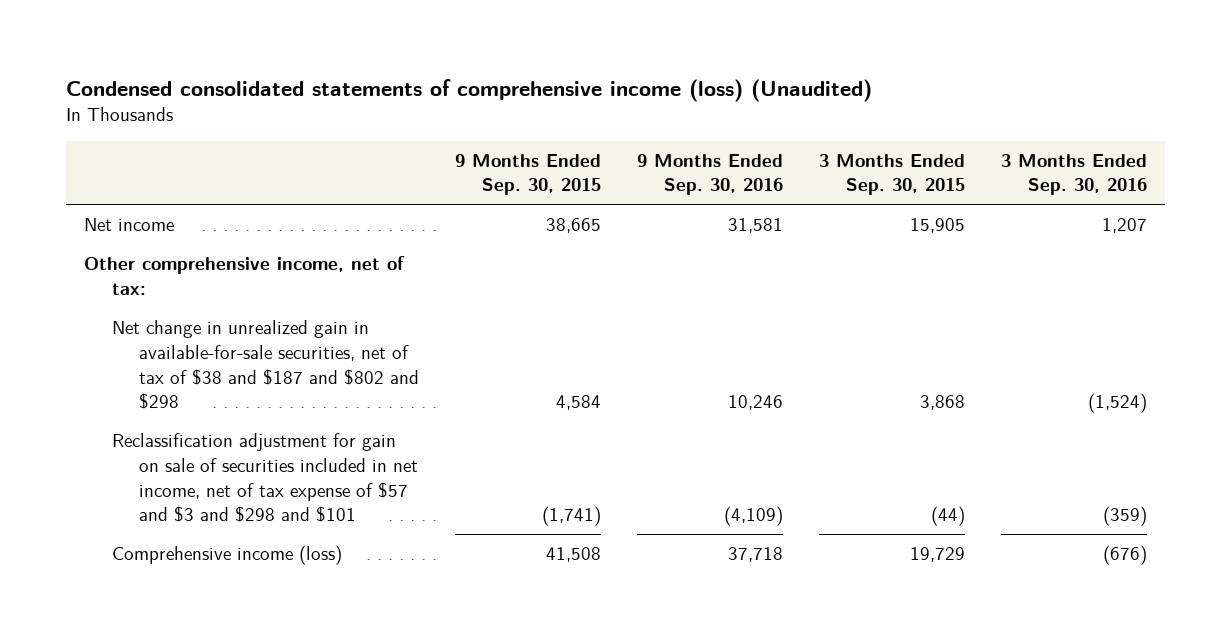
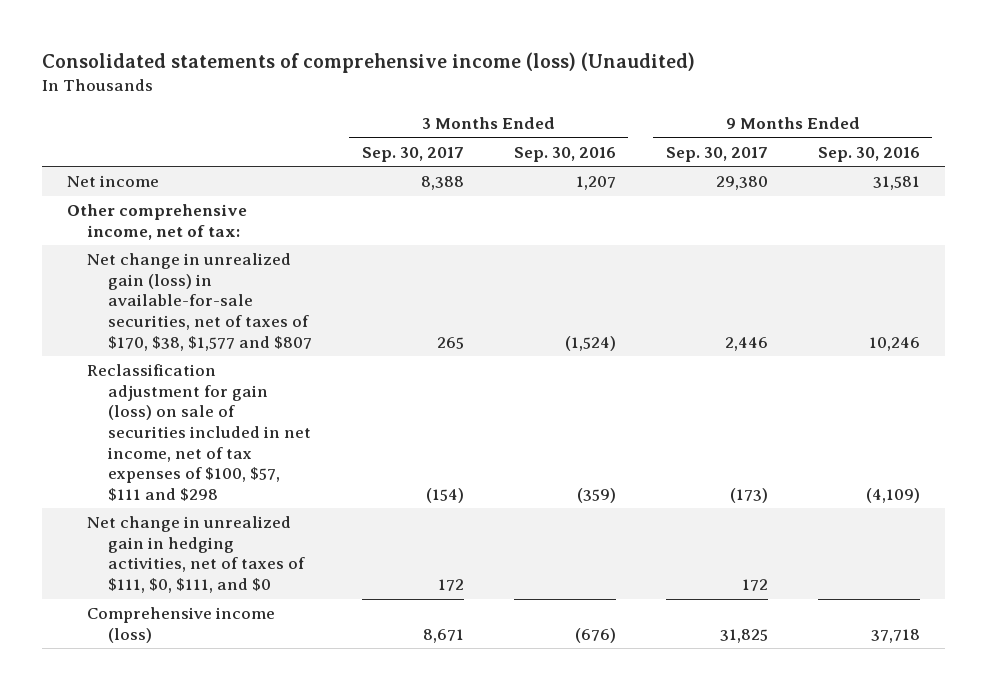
[66,78,873,102] Condensed consolidated statements of comprehensive income (loss) (Unaudited) -> [41,52,695,74] Consolidated statements of comprehensive income (loss) (Unaudited)
[455,153,602,196] 9 Months Ended Sep. 30, 2015 -> none
[819,153,966,196] 3 Months Ended Sep. 30, 2015 -> none
none -> [361,146,464,162] Sep. 30, 2017
none -> [665,146,768,162] Sep. 30, 2017
[111,320,420,410] Net change in unrealized gain in available-for-sale securities, net of tax of $38 and $187 and $802 and $298 -> [87,253,312,351] Net change in unrealized gain (loss) in available-for-sale securities, net of taxes of $170, $38, $1,577 and $807
[111,433,419,523] Reclassification adjustment for gain on sale of securities included in net income, net of tax expense of $57 and $3 and $298 and $101 -> [87,364,311,501] Reclassification adjustment for gain (loss) on sale of securities included in net income, net of tax expenses of $100, $57, $111 and $298
none -> [87,516,305,594] Net change in unrealized gain in hedging activities, net of taxes of $111, $0, $111, and $0

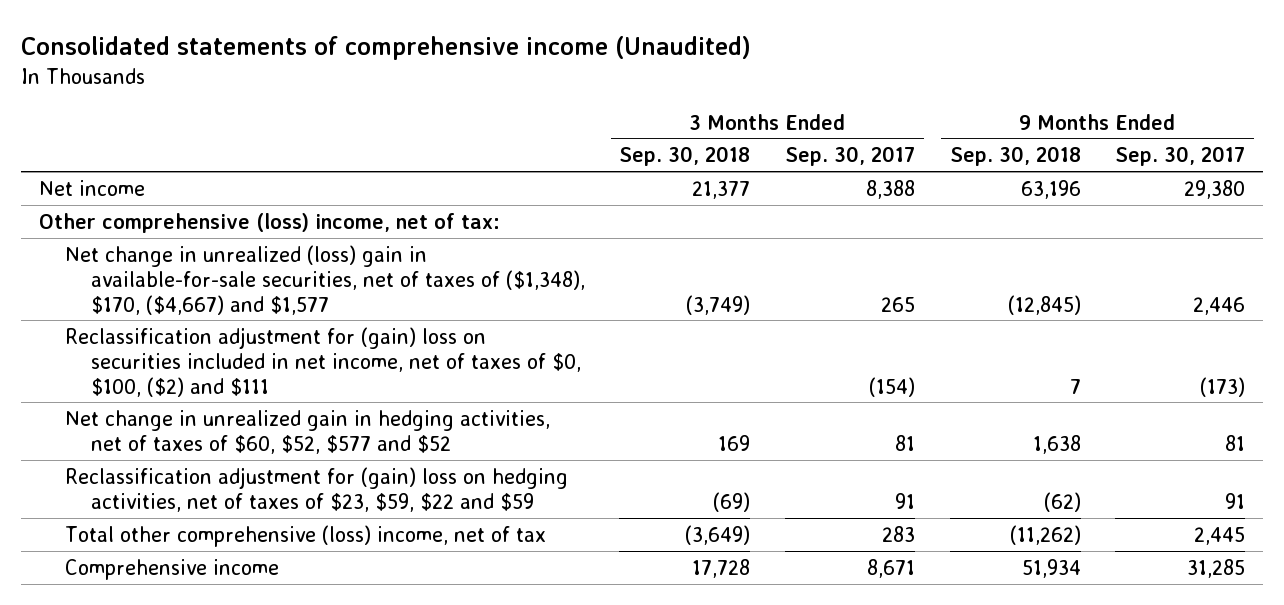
[41,52,695,74] Consolidated statements of comprehensive income (loss) (Unaudited) -> [21,36,752,61] Consolidated statements of comprehensive income (Unaudited)
[513,146,616,162] Sep. 30, 2016 -> none
[817,146,920,162] Sep. 30, 2016 -> none
none -> [619,146,751,167] Sep. 30, 2018
none -> [949,146,1081,167] Sep. 30, 2018
[66,204,247,240] Other comprehensive income, net of tax: -> [38,212,500,233] Other comprehensive (loss) income, net of tax:
[87,253,312,351] Net change in unrealized gain (loss) in available-for-sale securities, net of taxes of $170, $38, $1,577 and $807 -> [64,244,585,315] Net change in unrealized (loss) gain in available-for-sale securities, net of taxes of ($1,348), $170, ($4,667) and $1,577
[87,364,311,501] Reclassification adjustment for gain (loss) on sale of securities included in net income, net of tax expenses of $100, $57, $111 and $298 -> [64,326,581,397] Reclassification adjustment for (gain) loss on securities included in net income, net of taxes of $0, $100, ($2) and $111
[87,516,305,594] Net change in unrealized gain in hedging activities, net of taxes of $111, $0, $111, and $0 -> [64,409,550,454] Net change in unrealized gain in hedging activities, net of taxes of $60, $52, $577 and $52
[437,579,464,592] 172 -> [894,434,915,451] 81
[741,579,768,592] 172 -> [1225,434,1246,451] 81
none -> [64,466,568,512] Reclassification adjustment for (gain) loss on hedging activities, net of taxes of $23, $59, $22 and $59
none -> [64,524,546,547] Total other comprehensive (loss) income, net of tax
[87,607,276,643] Comprehensive income (loss) -> [64,558,279,580] Comprehensive income
[719,628,768,643] 31,825 -> [1187,558,1246,578] 31,285

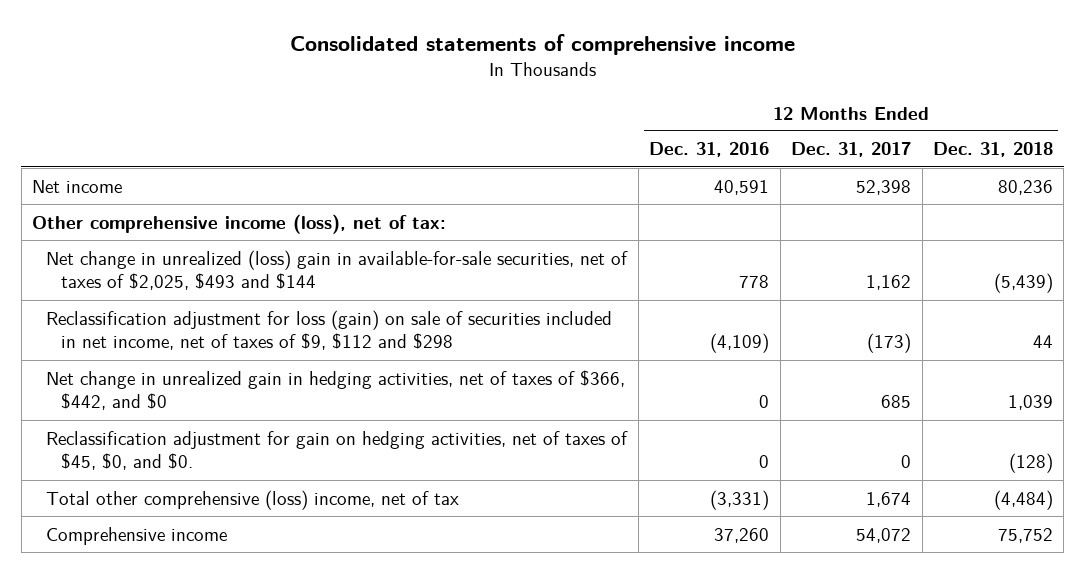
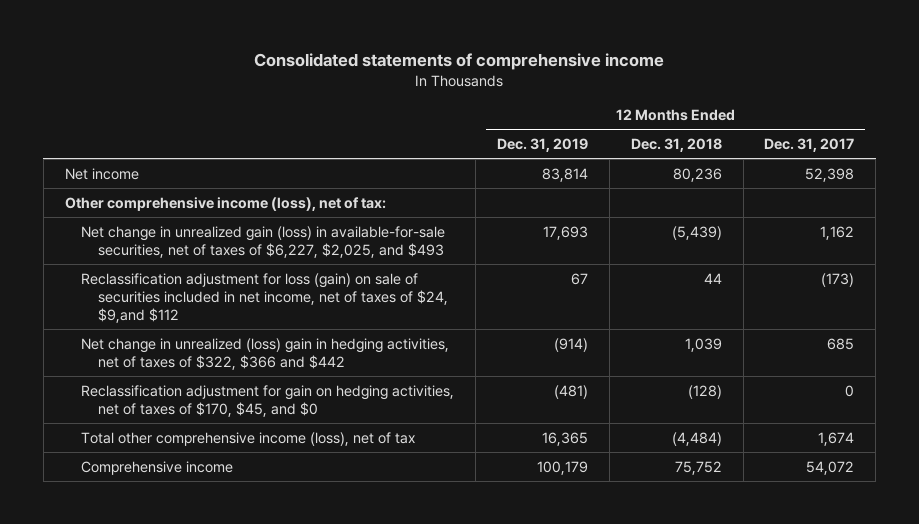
[649,142,770,158] Dec. 31, 2016 -> none
none -> [496,137,588,152] Dec. 31, 2019
[46,249,629,291] Net change in unrealized (loss) gain in available-for-sale securities, net of taxes of $2,025, $493 and $144 -> [81,225,446,258] Net change in unrealized gain (loss) in available-for-sale securities, net of taxes of $6,227, $2,025, and $493
[46,309,613,351] Reclassification adjustment for loss (gain) on sale of securities included in net income, net of taxes of $9, $112 and $298 -> [81,272,449,323] Reclassification adjustment for loss (gain) on sale of securities included in net income, net of taxes of $24, $9,and $112
[46,369,626,411] Net change in unrealized gain in hedging activities, net of taxes of $366, $442, and $0 -> [81,337,450,370] Net change in unrealized (loss) gain in hedging activities, net of taxes of $322, $366 and $442
[46,430,629,471] Reclassification adjustment for gain on hedging activities, net of taxes of $45, $0, and $0. -> [81,384,455,417] Reclassification adjustment for gain on hedging activities, net of taxes of $170, $45, and $0
[46,489,460,510] Total other comprehensive (loss) income, net of tax -> [81,431,416,446] Total other comprehensive income (loss), net of tax

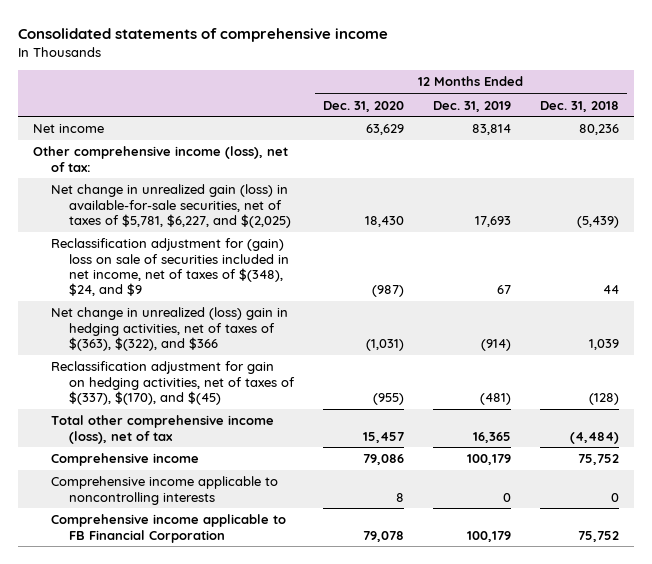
[764,137,855,152] Dec. 31, 2017 -> none
none -> [322,100,404,112] Dec. 31, 2020
[81,225,446,258] Net change in unrealized gain (loss) in available-for-sale securities, net of taxes of $6,227, $2,025, and $493 -> [50,184,291,228] Net change in unrealized gain (loss) in available-for-sale securities, net of taxes of $5,781, $6,227, and $(2,025)
[81,272,449,323] Reclassification adjustment for loss (gain) on sale of securities included in net income, net of taxes of $24, $9,and $112 -> [50,238,289,297] Reclassification adjustment for (gain) loss on sale of securities included in net income, net of taxes of $(348), $24, and $9
[81,337,450,370] Net change in unrealized (loss) gain in hedging activities, net of taxes of $322, $366 and $442 -> [50,307,288,351] Net change in unrealized (loss) gain in hedging activities, net of taxes of $(363), $(322), and $366
[81,384,455,417] Reclassification adjustment for gain on hedging activities, net of taxes of $170, $45, and $0 -> [50,361,295,405] Reclassification adjustment for gain on hedging activities, net of taxes of $(337), $(170), and $(45)
none -> [50,476,278,505] Comprehensive income applicable to noncontrolling interests
none -> [50,514,286,543] Comprehensive income applicable to FB Financial Corporation

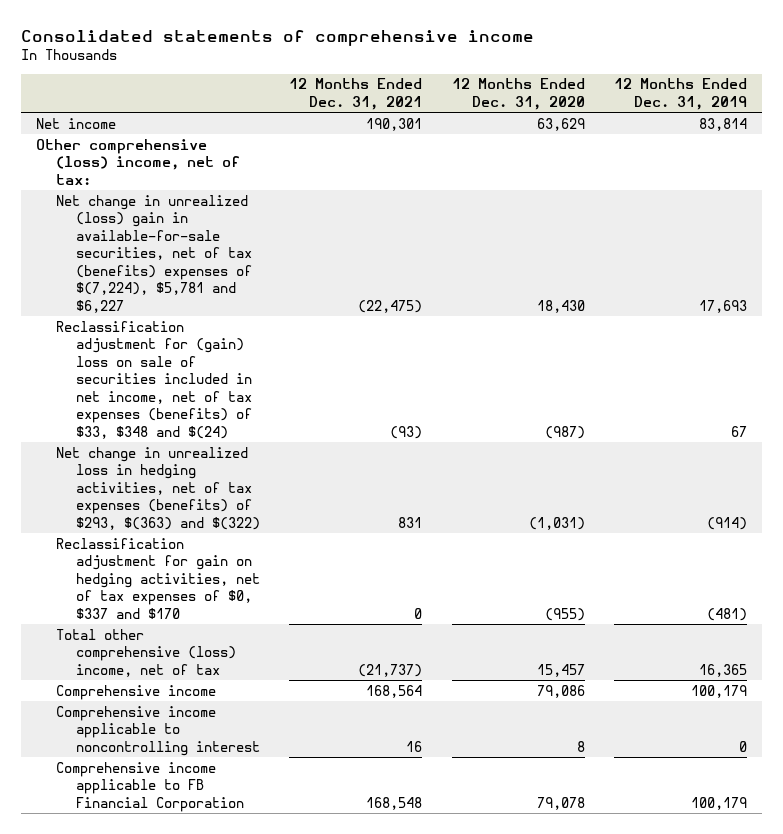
[540,100,620,112] Dec. 31, 2018 -> none
none -> [289,78,423,110] 12 Months Ended Dec. 31, 2021
[33,146,289,172] Other comprehensive income (loss), net of tax: -> [35,138,240,185] Other comprehensive (loss) income, net of tax:
[50,184,291,228] Net change in unrealized gain (loss) in available-for-sale securities, net of taxes of $5,781, $6,227, and $(2,025) -> [55,194,252,313] Net change in unrealized (loss) gain in available-for-sale securities, net of tax (benefits) expenses of $(7,224), $5,781 and $6,227
[50,238,289,297] Reclassification adjustment for (gain) loss on sale of securities included in net income, net of taxes of $(348), $24, and $9 -> [55,320,252,439] Reclassification adjustment for (gain) loss on sale of securities included in net income, net of tax expenses (benefits) of $33, $348 and $(24)
[50,307,288,351] Net change in unrealized (loss) gain in hedging activities, net of taxes of $(363), $(322), and $366 -> [55,446,260,530] Net change in unrealized loss in hedging activities, net of tax expenses (benefits) of $293, $(363) and $(322)
[50,361,295,405] Reclassification adjustment for gain on hedging activities, net of taxes of $(337), $(170), and $(45) -> [55,537,260,619] Reclassification adjustment for gain on hedging activities, net of tax expenses of $0, $337 and $170
[50,415,274,444] Total other comprehensive income (loss), net of tax -> [55,628,236,677] Total other comprehensive (loss) income, net of tax
[50,476,278,505] Comprehensive income applicable to noncontrolling interests -> [55,705,260,756] Comprehensive income applicable to noncontrolling interest

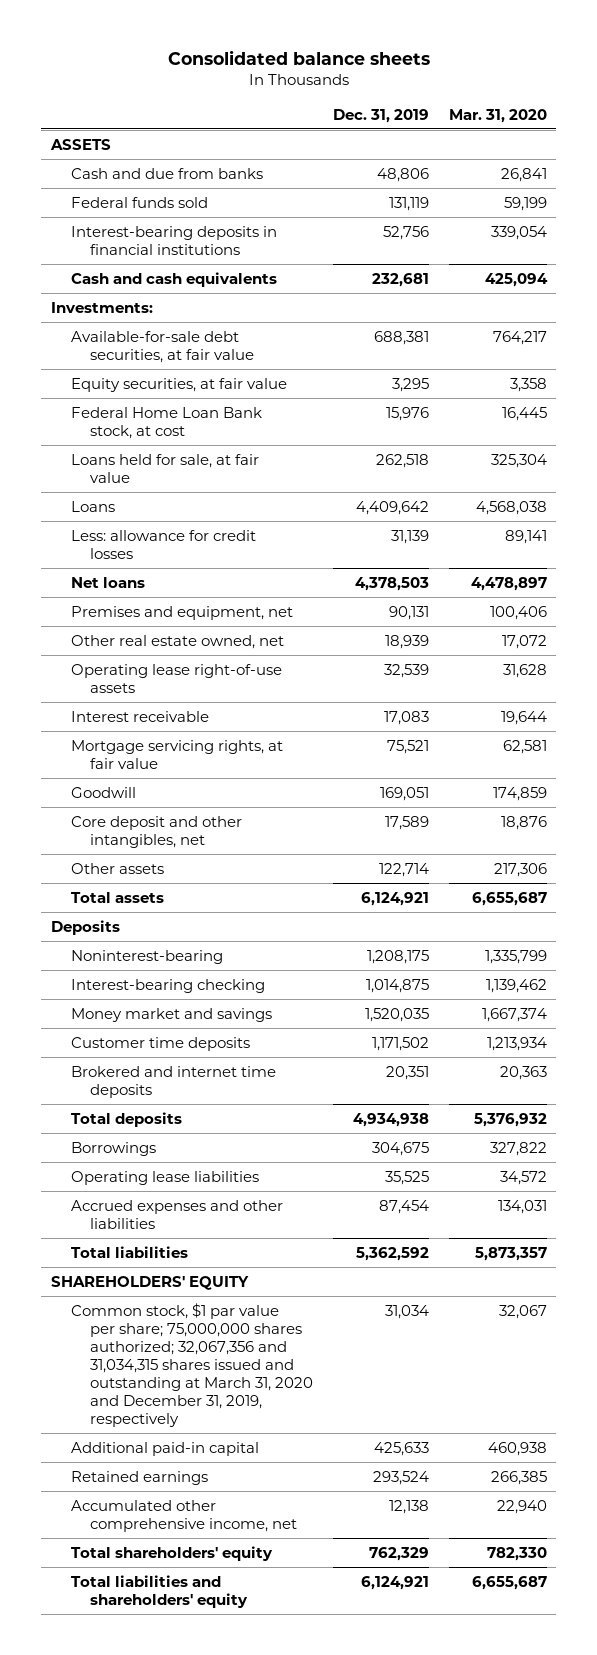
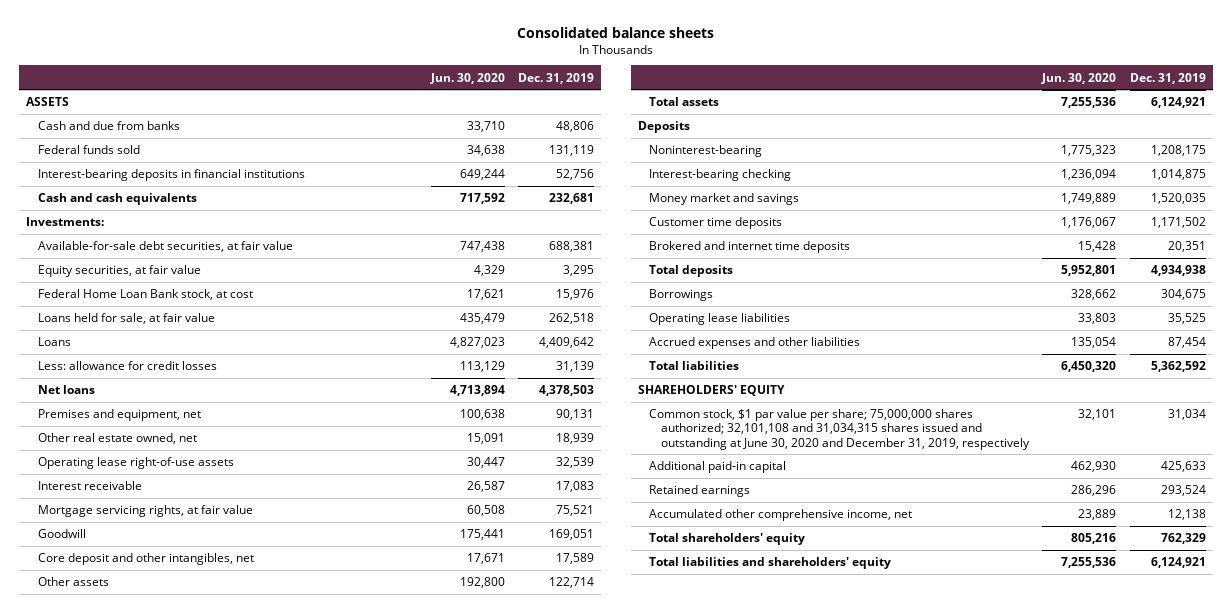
[448,108,547,123] Mar. 31, 2020 -> none
none -> [429,72,505,84] Jun. 30, 2020
[70,1302,314,1428] Common stock, $1 par value per share; 75,000,000 shares authorized; 32,067,356 and 31,034,315 shares issued and outstanding at March 31, 2020 and December 31, 2019, respectively -> [649,409,1030,450] Common stock, $1 par value per share; 75,000,000 shares authorized; 32,101,108 and 31,034,315 shares issued and outstanding at June 30, 2020 and December 31, 2019, respectively

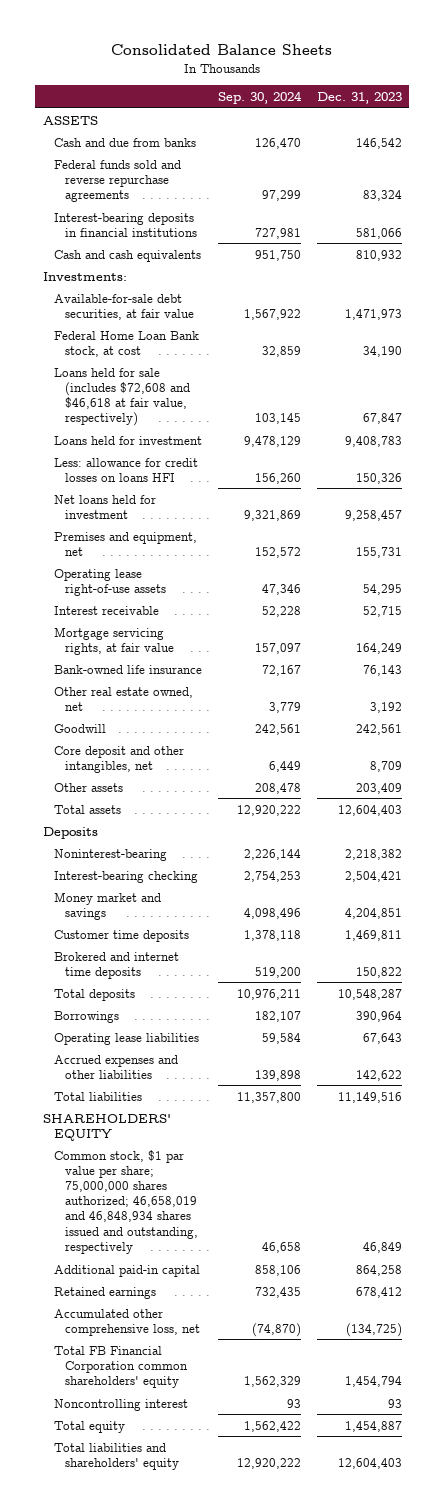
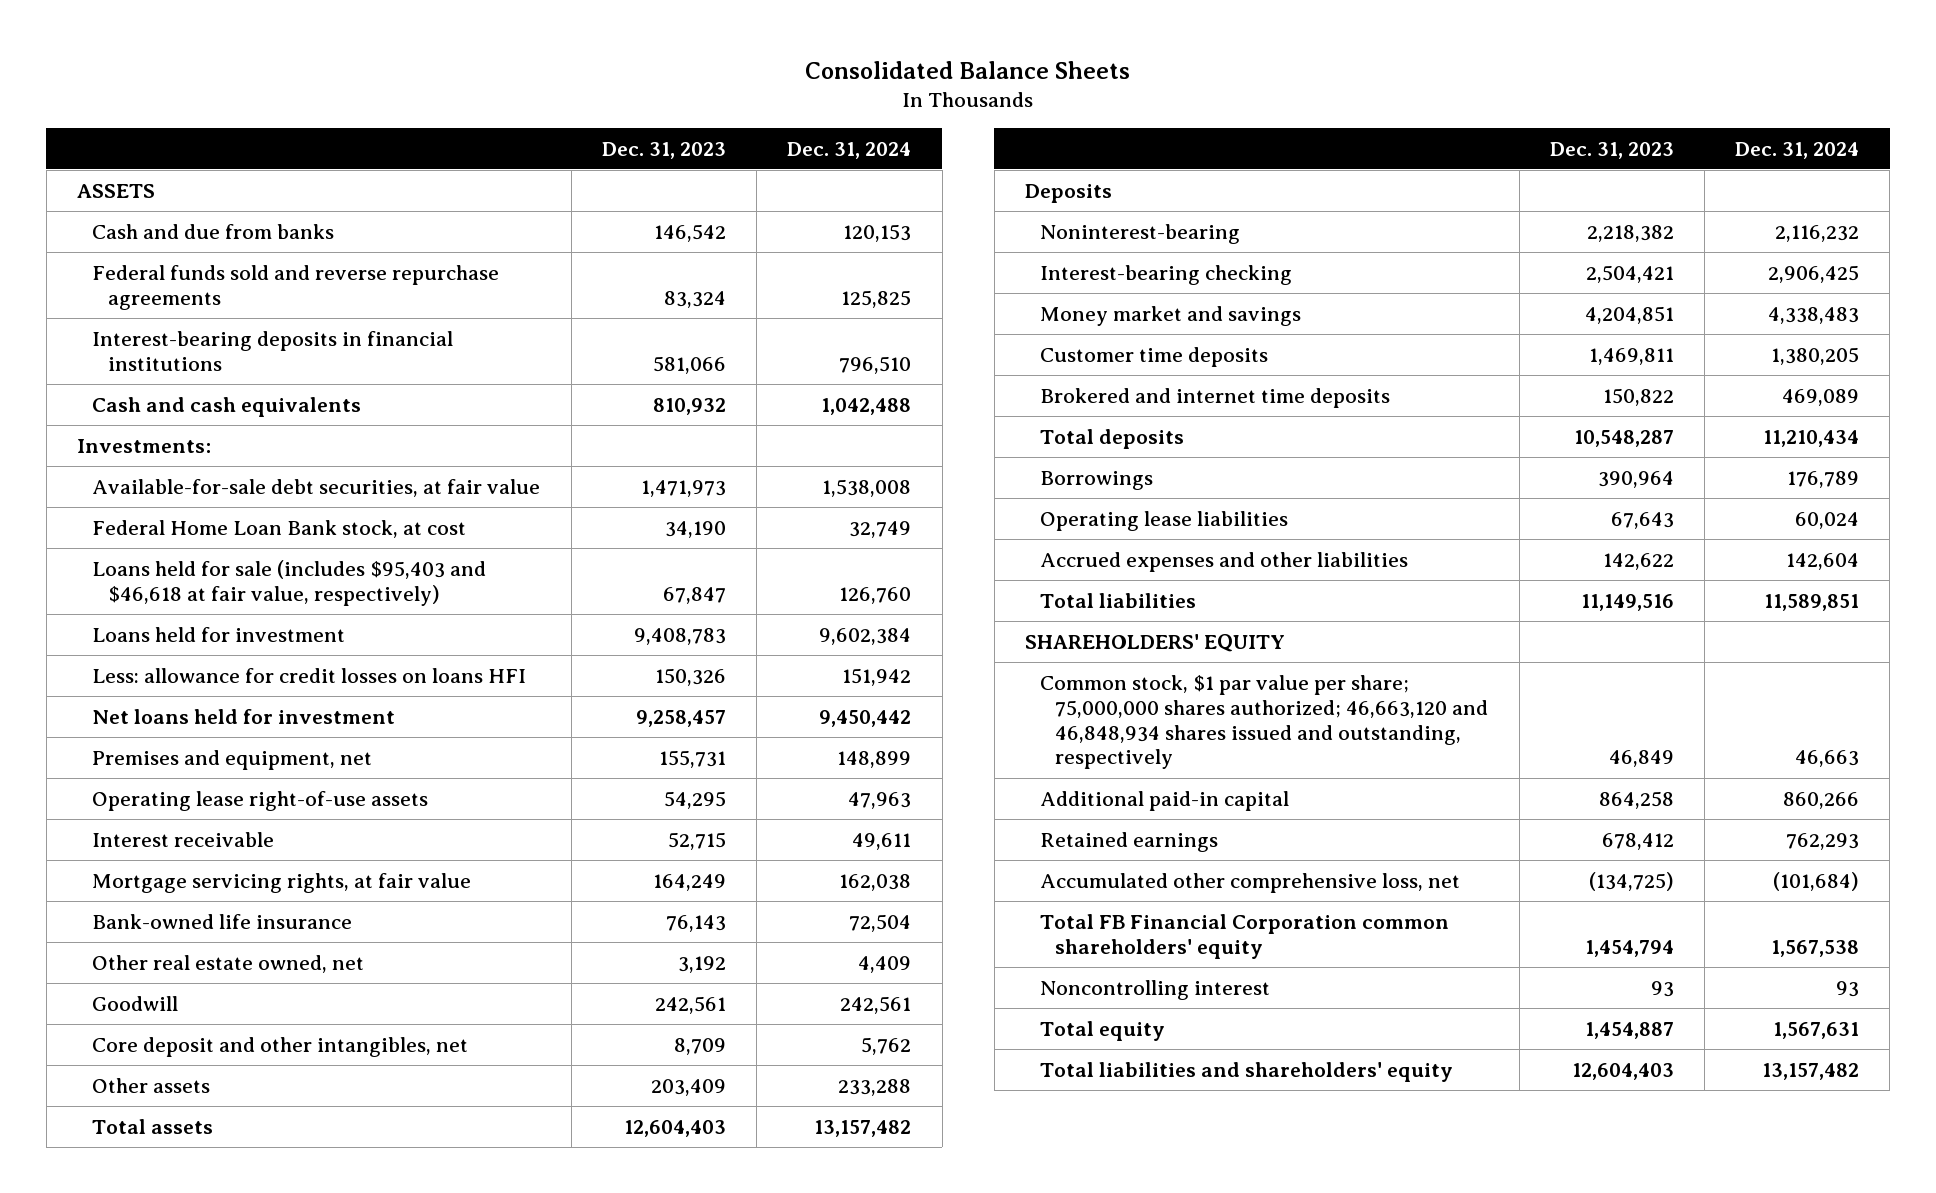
[217,91,302,105] Sep. 30, 2024 -> none
none -> [787,141,912,159] Dec. 31, 2024
[54,367,191,427] Loans held for sale (includes $72,608 and $46,618 at fair value, respectively) -> [92,559,487,606] Loans held for sale (includes $95,403 and $46,618 at fair value, respectively)
[54,1149,199,1254] Common stock, $1 par value per share; 75,000,000 shares authorized; 46,658,019 and 46,848,934 shares issued and outstanding, respectively -> [1040,674,1489,770] Common stock, $1 par value per share; 75,000,000 shares authorized; 46,663,120 and 46,848,934 shares issued and outstanding, respectively

